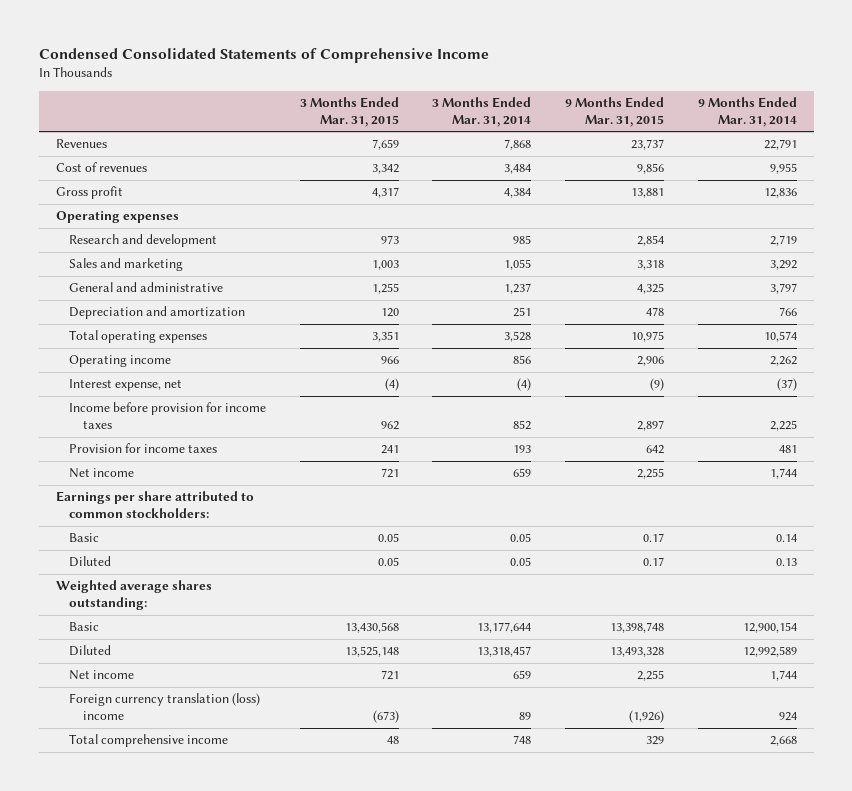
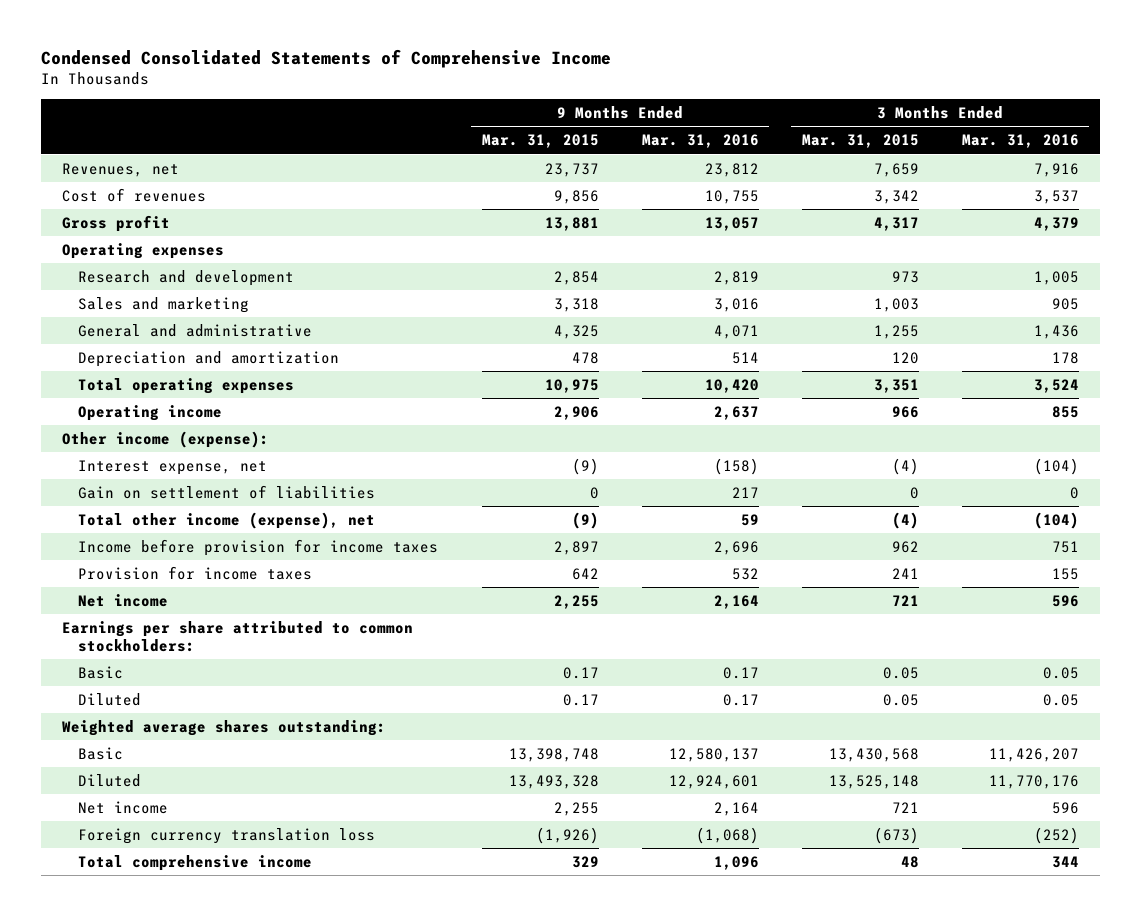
[432,96,532,127] 3 Months Ended Mar. 31, 2014 -> none
[697,96,797,127] 9 Months Ended Mar. 31, 2014 -> none
none -> [641,134,759,149] Mar. 31, 2016
none -> [961,134,1079,149] Mar. 31, 2016
[55,139,107,149] Revenues -> [62,162,180,177] Revenues, net
none -> [62,430,270,448] Other income (expense):
none -> [78,484,376,499] Gain on settlement of liabilities
none -> [78,511,376,529] Total other income (expense), net
[69,693,261,721] Foreign currency translation (loss) income -> [78,827,376,844] Foreign currency translation loss

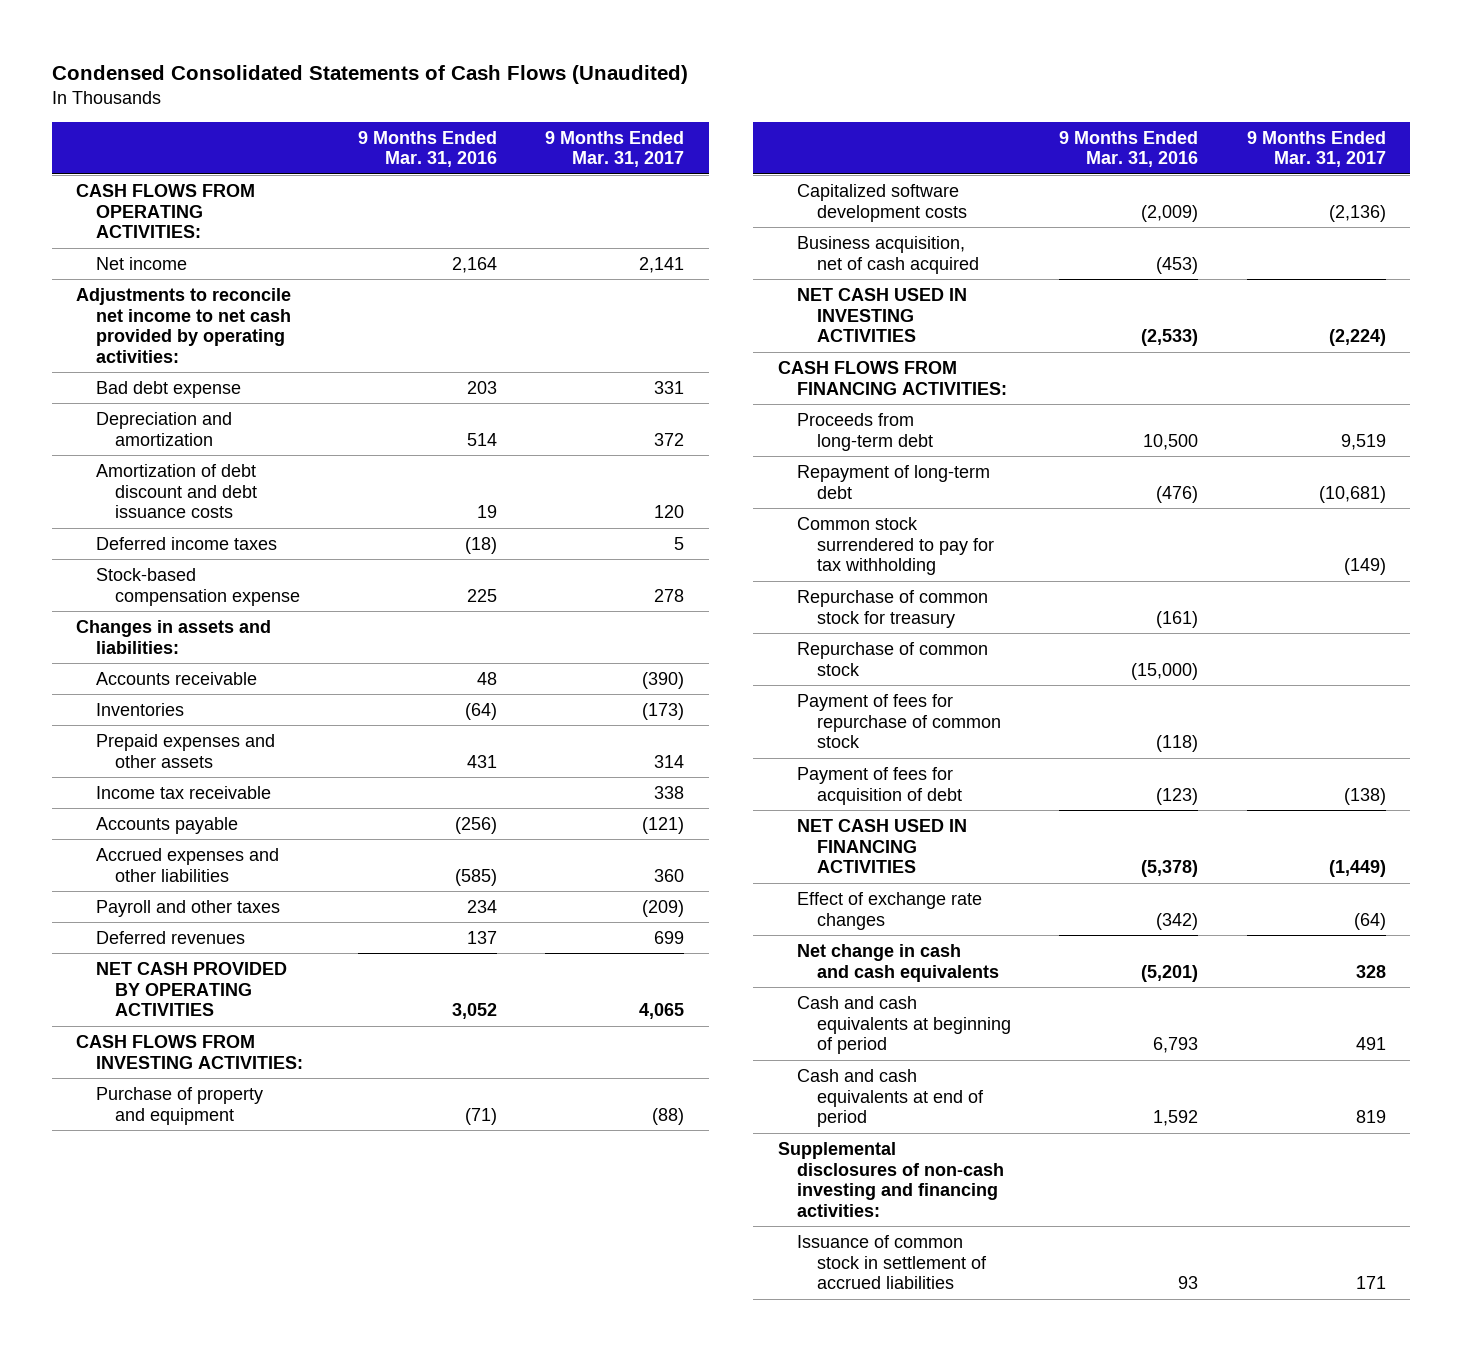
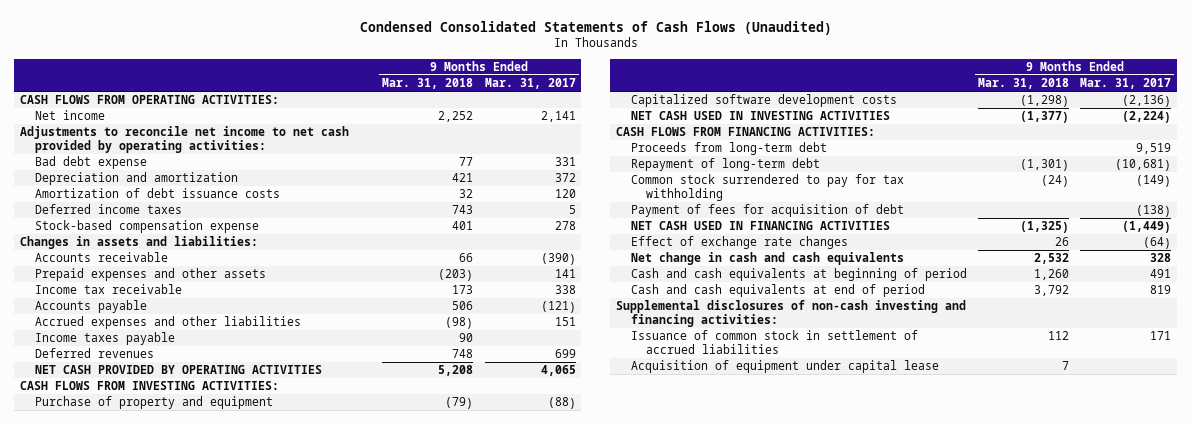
[357,130,497,168] 9 Months Ended Mar. 31, 2016 -> none
none -> [382,78,474,90] Mar. 31, 2018
[95,463,258,519] Amortization of debt discount and debt issuance costs -> [34,188,280,199] Amortization of debt issuance costs
[95,702,184,716] Inventories -> none
[654,754,685,768] 314 -> [554,269,576,279] 141
[95,899,280,917] Payroll and other taxes -> none
[654,868,685,882] 360 -> [554,317,576,327] 151
none -> [34,332,175,346] Income taxes payable
[797,235,979,274] Business acquisition, net of cash acquired -> none
[797,589,989,628] Repurchase of common stock for treasury -> none
[797,641,989,676] Repurchase of common stock -> none
[797,693,1001,749] Payment of fees for repurchase of common stock -> none
none -> [630,360,939,374] Acquisition of equipment under capital lease

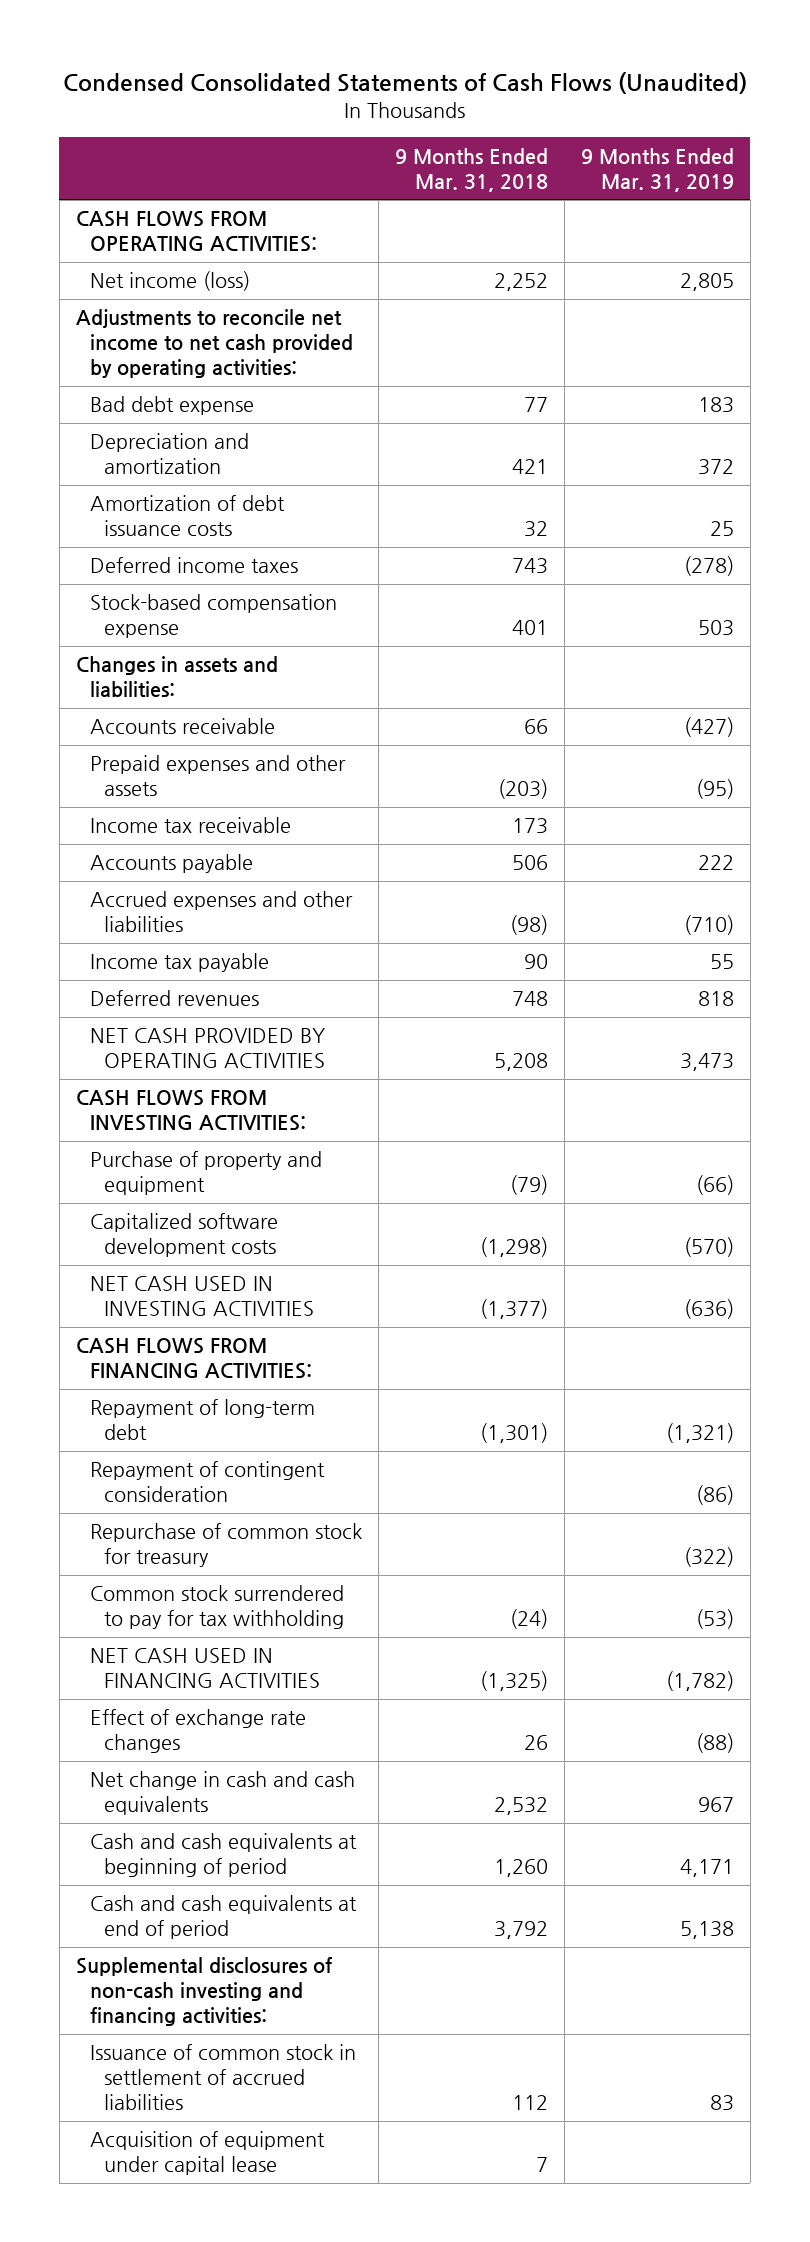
[484,78,576,90] Mar. 31, 2017 -> none
none -> [580,147,734,192] 9 Months Ended Mar. 31, 2019
[34,110,105,121] Net income -> [90,271,251,292] Net income (loss)
[34,332,175,346] Income taxes payable -> [90,953,270,973] Income tax payable
[630,142,827,156] Proceeds from long-term debt -> none
none -> [90,1461,326,1503] Repayment of contingent consideration
none -> [90,1523,363,1568] Repurchase of common stock for treasury
[630,204,904,218] Payment of fees for acquisition of debt -> none

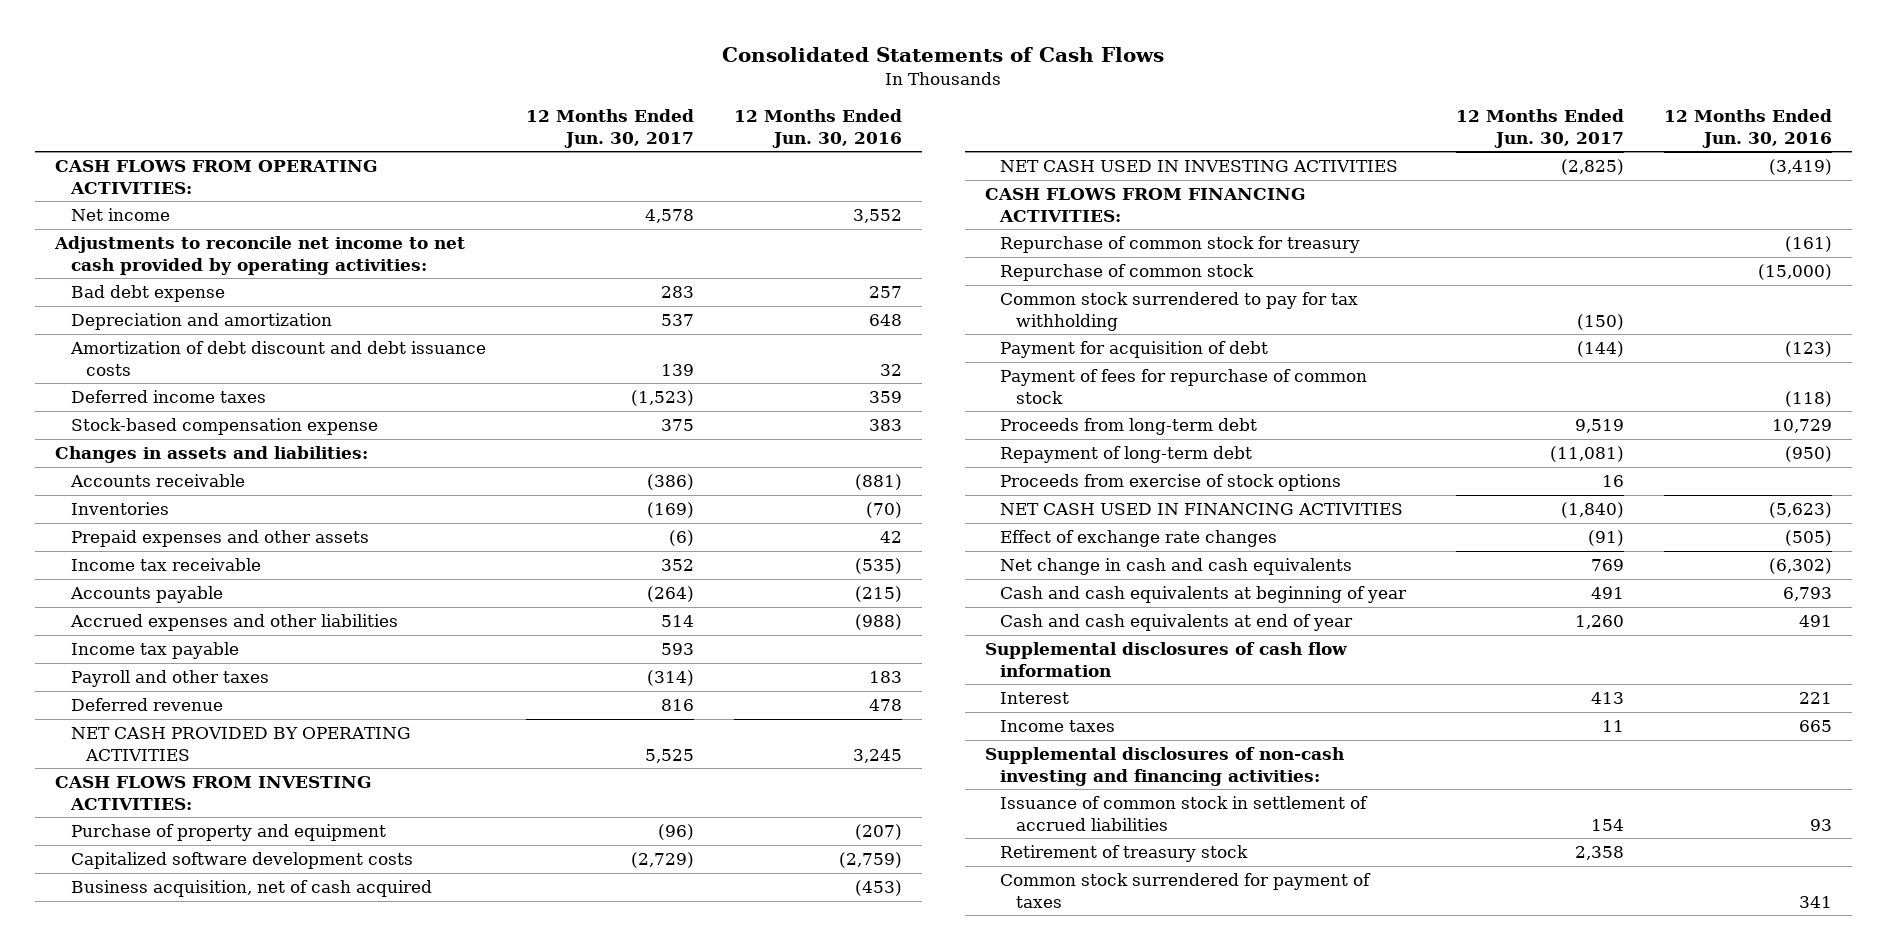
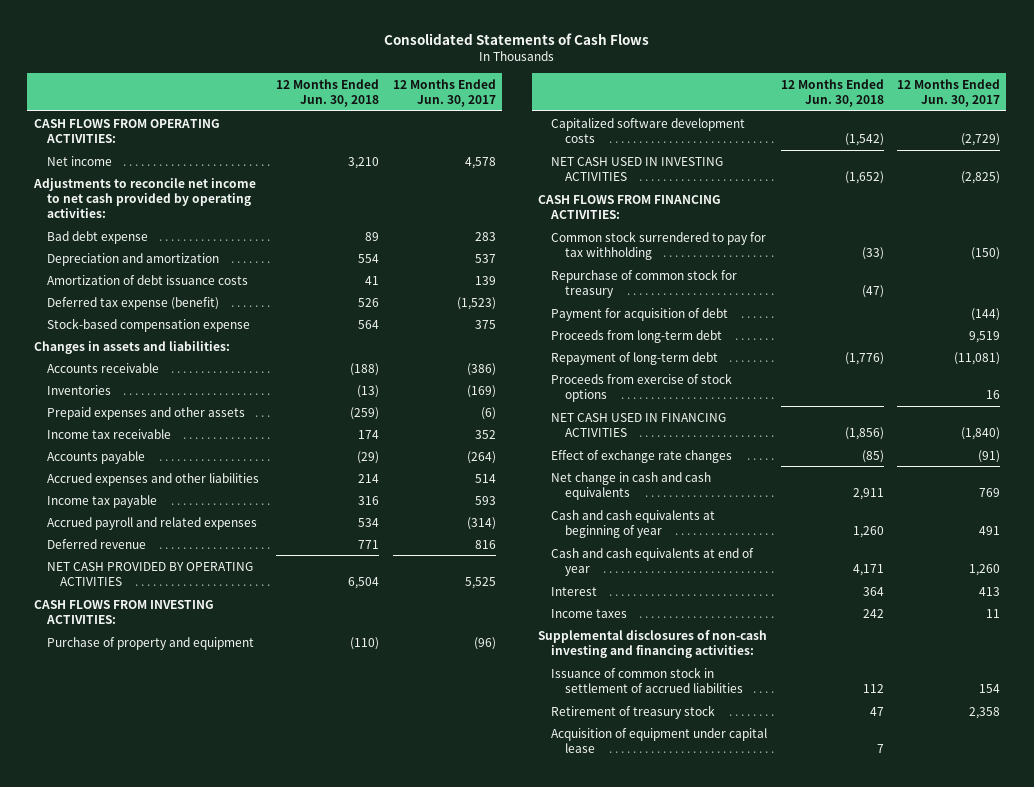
[733,108,902,148] 12 Months Ended Jun. 30, 2016 -> none
none -> [276,78,380,107] 12 Months Ended Jun. 30, 2018
[69,341,486,376] Amortization of debt discount and debt issuance costs -> [47,274,249,285] Amortization of debt issuance costs
[70,390,266,404] Deferred income taxes -> [47,296,220,310] Deferred tax expense (benefit)
[70,670,269,688] Payroll and other taxes -> [47,516,258,530] Accrued payroll and related expenses
[70,880,432,898] Business acquisition, net of cash acquired -> none
[1000,264,1255,282] Repurchase of common stock -> none
[1000,236,1361,254] Repurchase of common stock for treasury -> [551,268,738,298] Repurchase of common stock for treasury
[1000,369,1368,404] Payment of fees for repurchase of common stock -> none
[984,642,1347,677] Supplemental disclosures of cash flow information -> none
[1000,873,1372,908] Common stock surrendered for payment of taxes -> none
none -> [551,727,768,753] Acquisition of equipment under capital lease

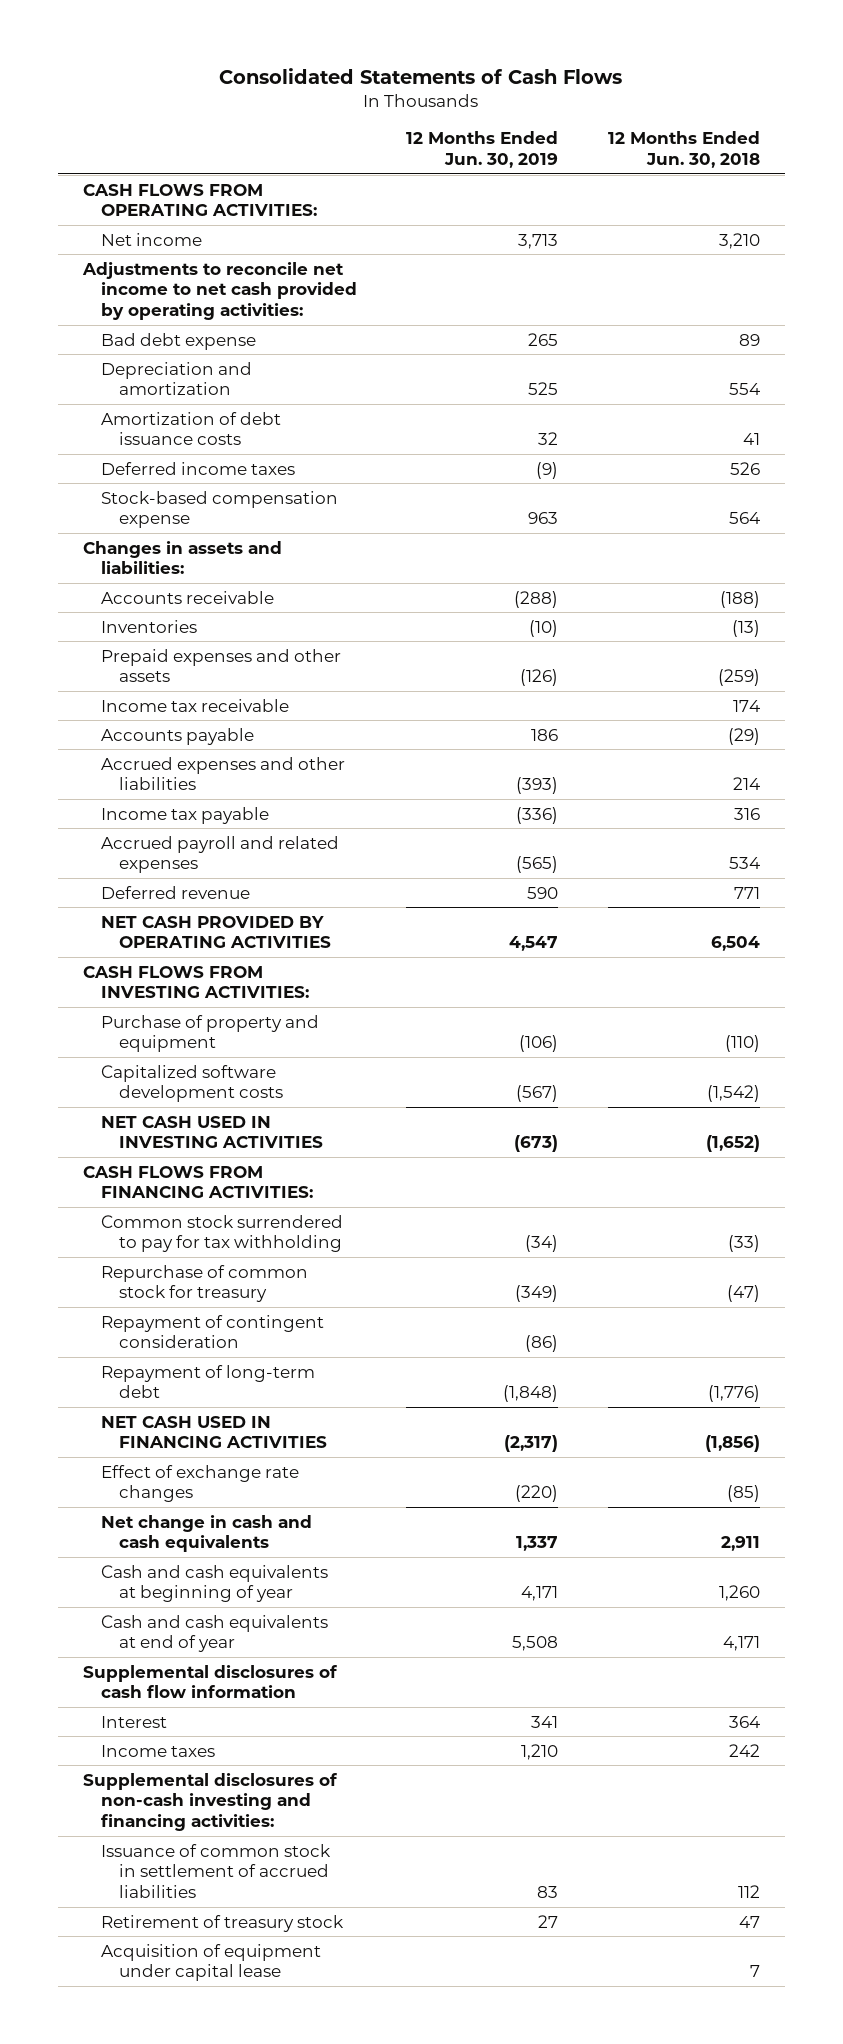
[392,78,496,107] 12 Months Ended Jun. 30, 2017 -> none
none -> [406,131,559,169] 12 Months Ended Jun. 30, 2019
[47,296,220,310] Deferred tax expense (benefit) -> [100,461,295,475] Deferred income taxes
[551,307,729,321] Payment for acquisition of debt -> none
[551,329,723,343] Proceeds from long-term debt -> none
none -> [100,1314,324,1349] Repayment of contingent consideration
[551,372,733,402] Proceeds from exercise of stock options -> none
none -> [82,1664,338,1699] Supplemental disclosures of cash flow information

